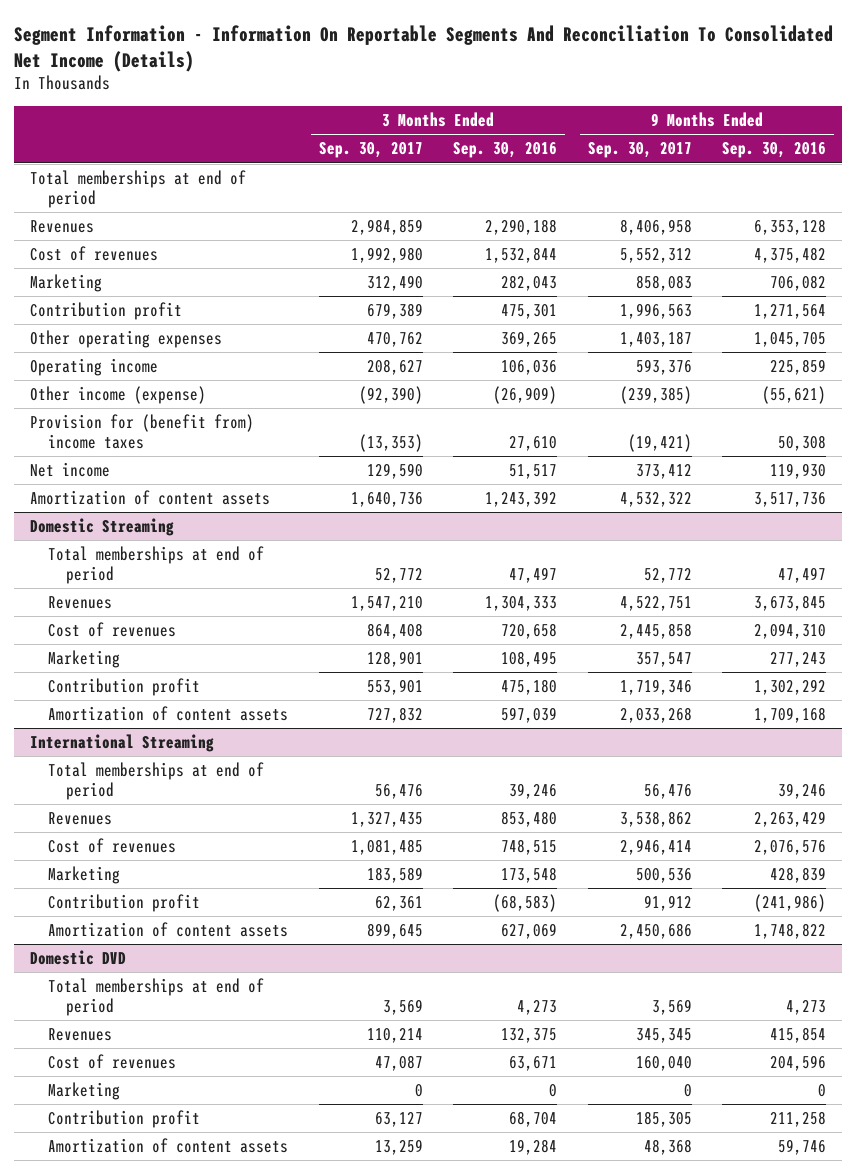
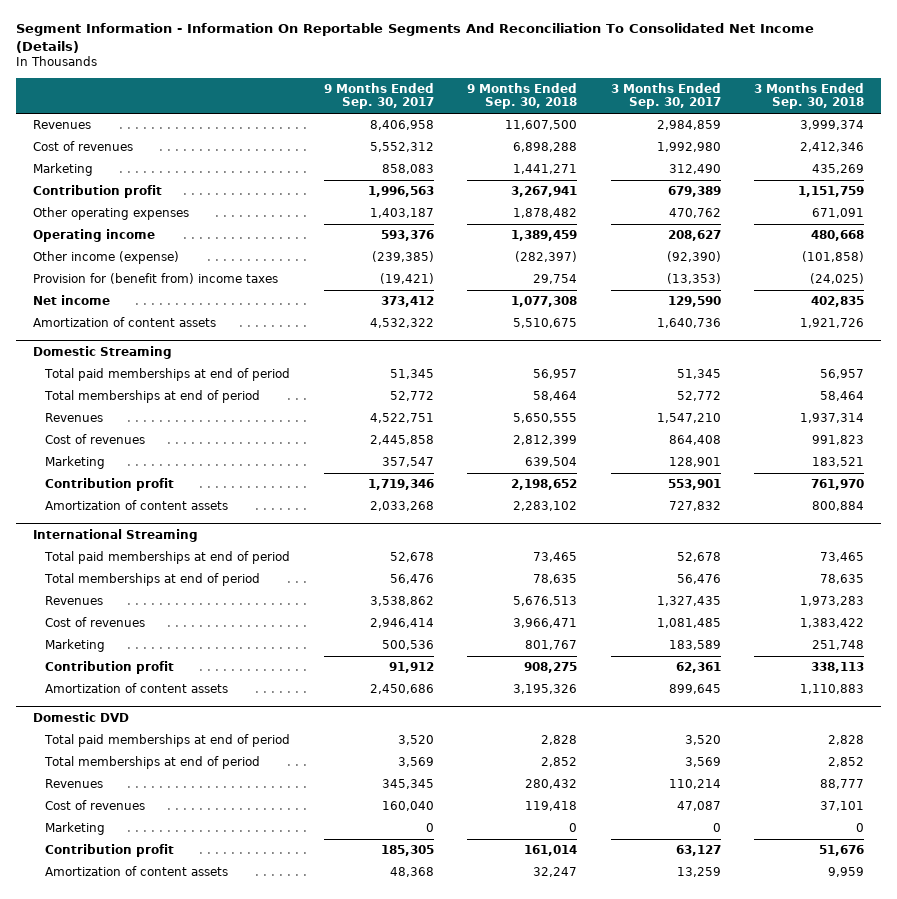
[453,142,558,159] Sep. 30, 2016 -> none
[722,142,827,159] Sep. 30, 2016 -> none
none -> [467,82,578,110] 9 Months Ended Sep. 30, 2018
none -> [754,82,865,110] 3 Months Ended Sep. 30, 2018
[29,169,246,208] Total memberships at end of period -> none
none -> [44,368,291,382] Total paid memberships at end of period
none -> [44,551,291,565] Total paid memberships at end of period
none -> [44,734,291,748] Total paid memberships at end of period

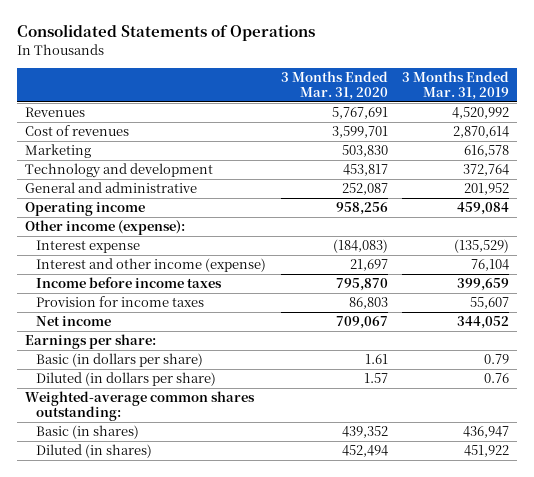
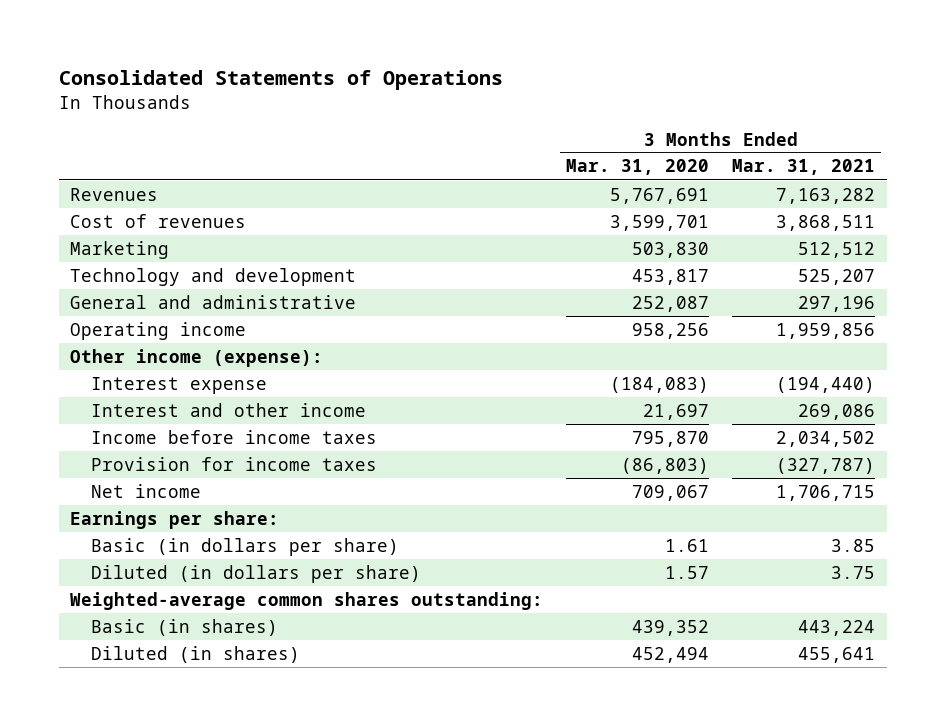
[402,70,510,101] 3 Months Ended Mar. 31, 2019 -> none
none -> [732,159,876,176] Mar. 31, 2021
[35,258,266,273] Interest and other income (expense) -> [90,402,366,417] Interest and other income
[348,297,388,310] 86,803 -> [621,457,710,474] (86,803)

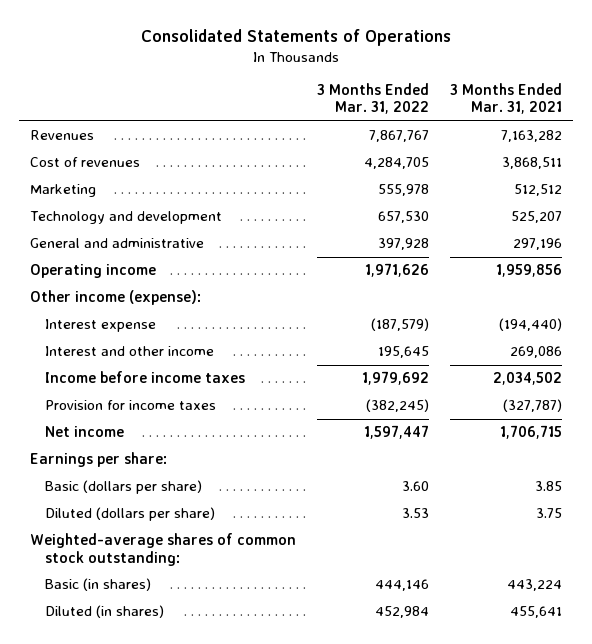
[566,159,710,176] Mar. 31, 2020 -> none
none -> [317,83,430,115] 3 Months Ended Mar. 31, 2022
[90,537,399,556] Basic (in dollars per share) -> [44,480,202,495] Basic (dollars per share)
[90,564,421,583] Diluted (in dollars per share) -> [44,507,215,522] Diluted (dollars per share)
[70,591,544,610] Weighted-average common shares outstanding: -> [29,533,296,566] Weighted-average shares of common stock outstanding:

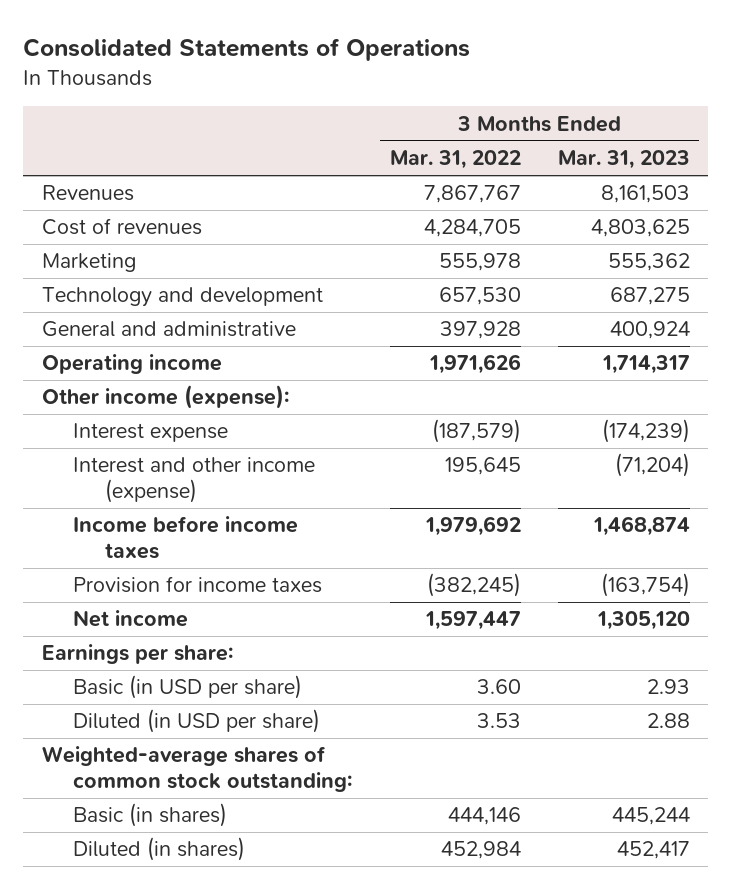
[450,83,563,115] 3 Months Ended Mar. 31, 2021 -> none
none -> [557,150,690,170] Mar. 31, 2023
[44,346,214,357] Interest and other income -> [73,457,316,503] Interest and other income (expense)
[44,480,202,495] Basic (dollars per share) -> [73,675,303,700] Basic (in USD per share)
[44,507,215,522] Diluted (dollars per share) -> [73,709,321,734] Diluted (in USD per share)

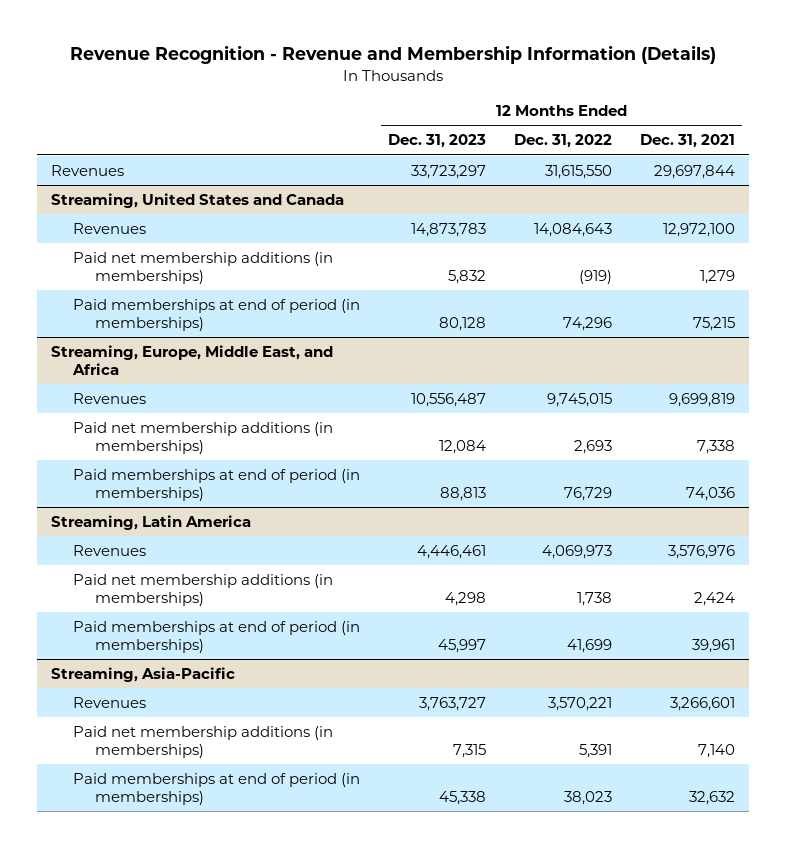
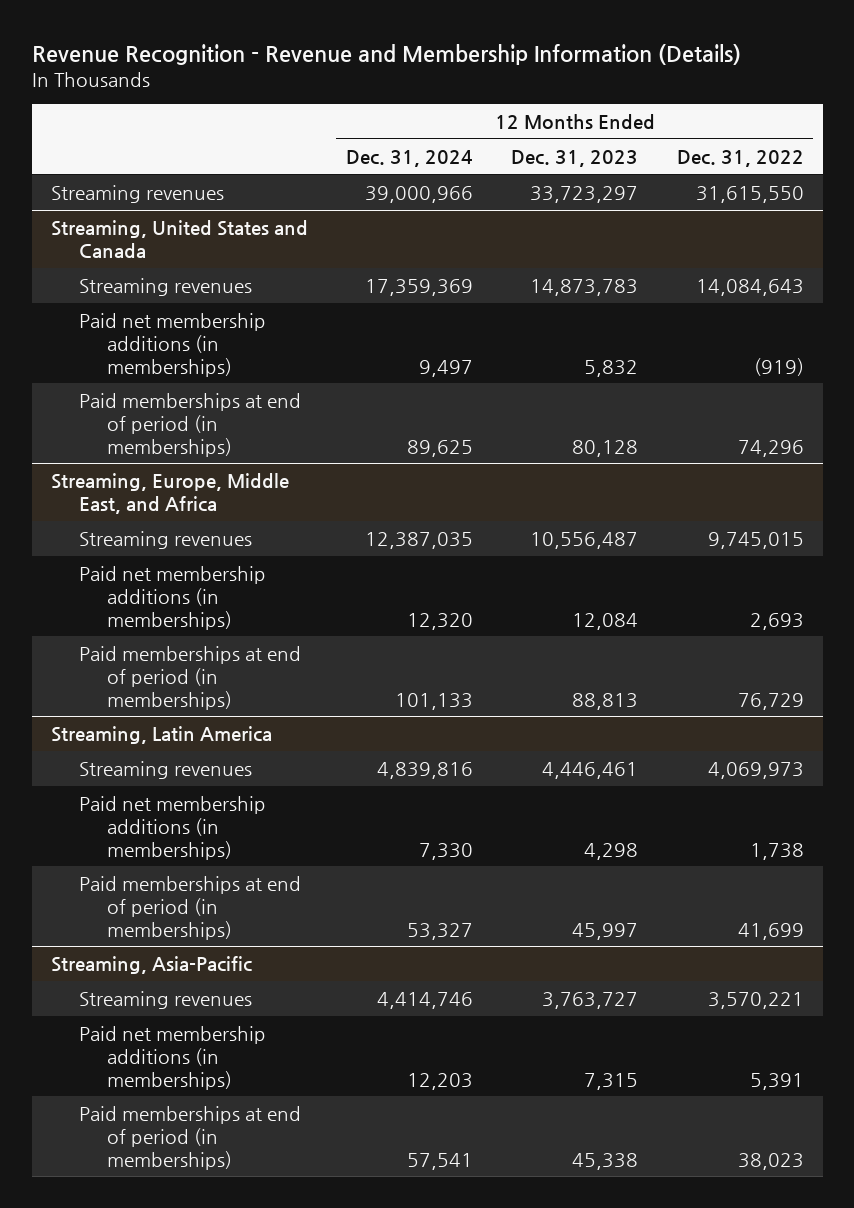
[640,134,736,149] Dec. 31, 2021 -> none
none -> [346,149,474,167] Dec. 31, 2024
[50,164,124,176] Revenues -> [50,184,224,203] Streaming revenues
[73,222,147,234] Revenues -> [78,277,252,296] Streaming revenues
[73,392,147,404] Revenues -> [78,530,252,549] Streaming revenues
[73,544,147,556] Revenues -> [78,760,252,779] Streaming revenues
[73,696,147,708] Revenues -> [78,990,252,1009] Streaming revenues

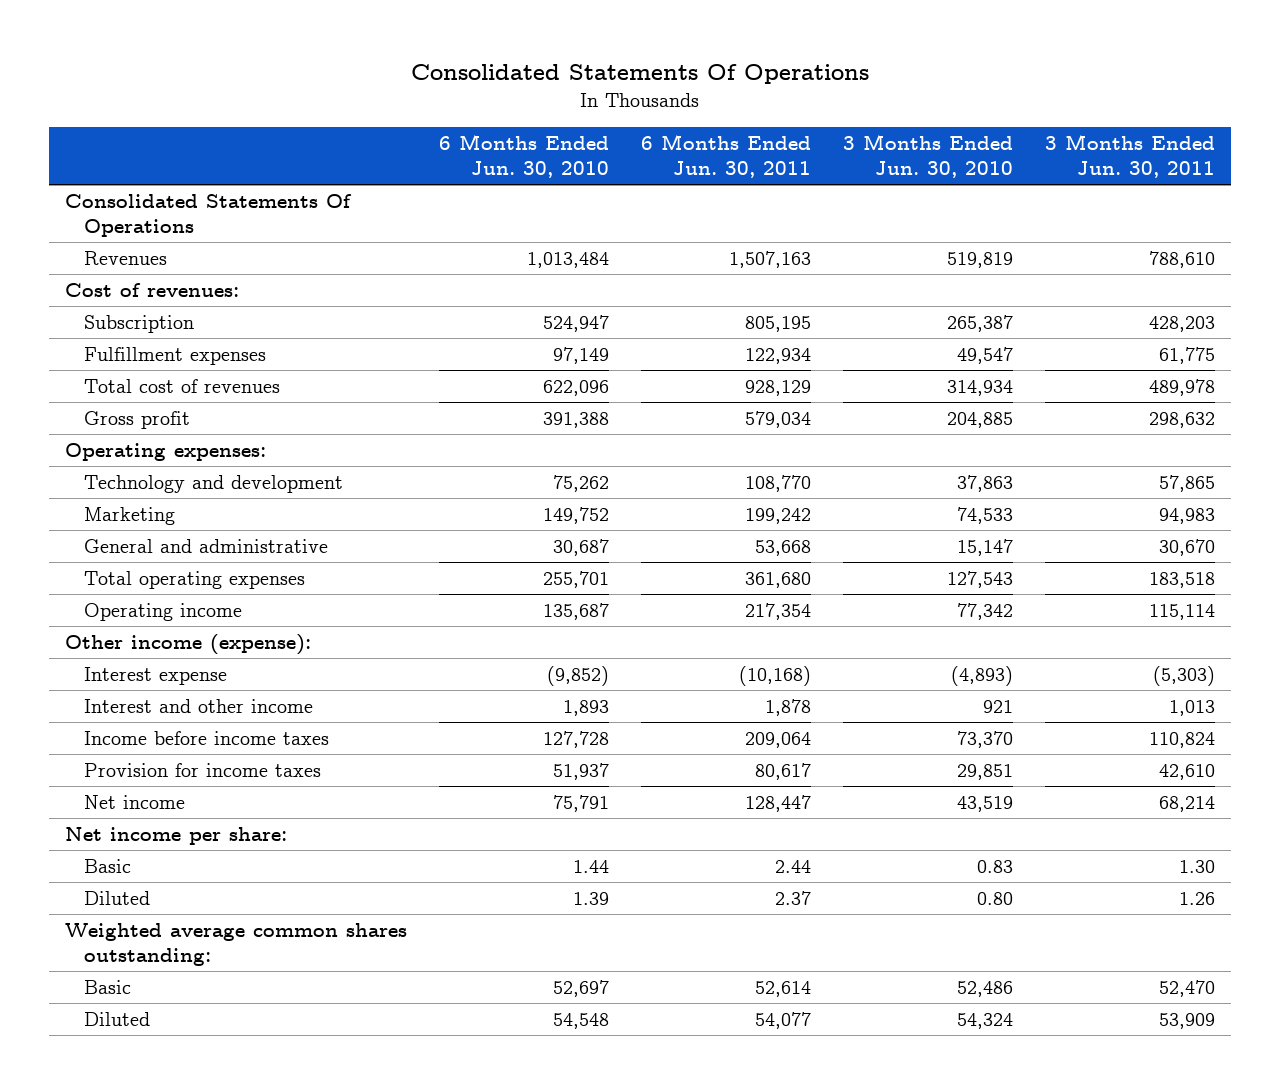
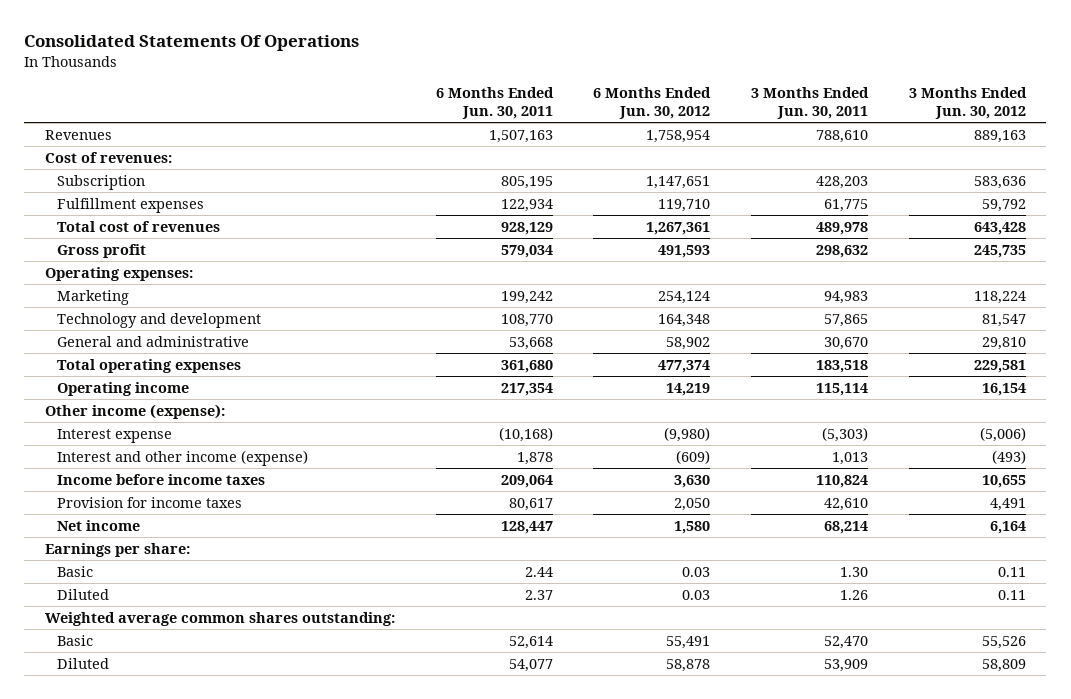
[439,134,610,179] 6 Months Ended Jun. 30, 2010 -> none
[843,134,1014,179] 3 Months Ended Jun. 30, 2010 -> none
none -> [593,87,712,119] 6 Months Ended Jun. 30, 2012
none -> [908,87,1027,119] 3 Months Ended Jun. 30, 2012
[65,193,353,237] Consolidated Statements Of Operations -> none
[83,474,343,493] Technology and development -> [57,312,262,328] Technology and development
[83,698,313,713] Interest and other income -> [57,449,309,466] Interest and other income (expense)
[65,826,288,845] Net income per share: -> [44,542,190,557] Earnings per share:

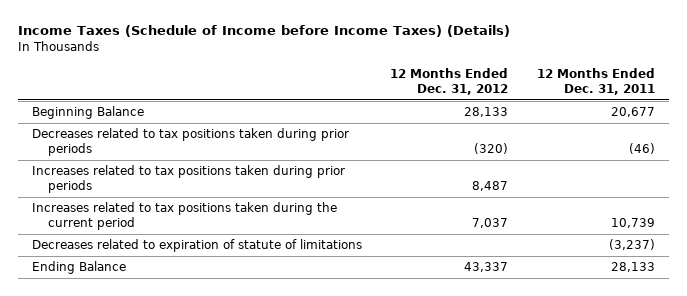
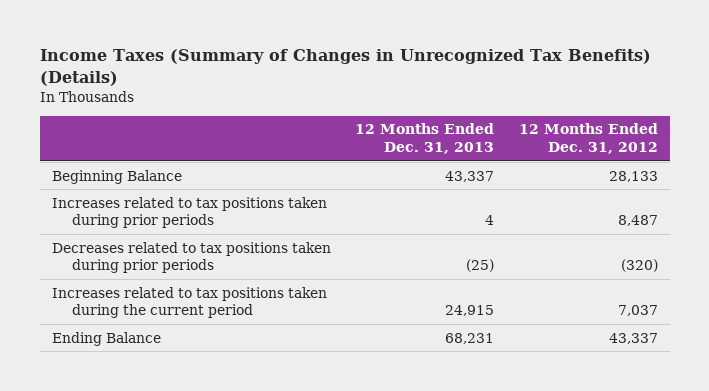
[17,25,510,38] Income Taxes (Schedule of Income before Income Taxes) (Details) -> [39,49,651,86] Income Taxes (Summary of Changes in Unrecognized Tax Benefits) (Details)
[536,67,655,95] 12 Months Ended Dec. 31, 2011 -> none
none -> [355,123,495,155] 12 Months Ended Dec. 31, 2013
[31,128,349,157] Decreases related to tax positions taken during prior periods -> [51,241,331,274] Decreases related to tax positions taken during prior periods
[31,239,362,253] Decreases related to expiration of statute of limitations -> none

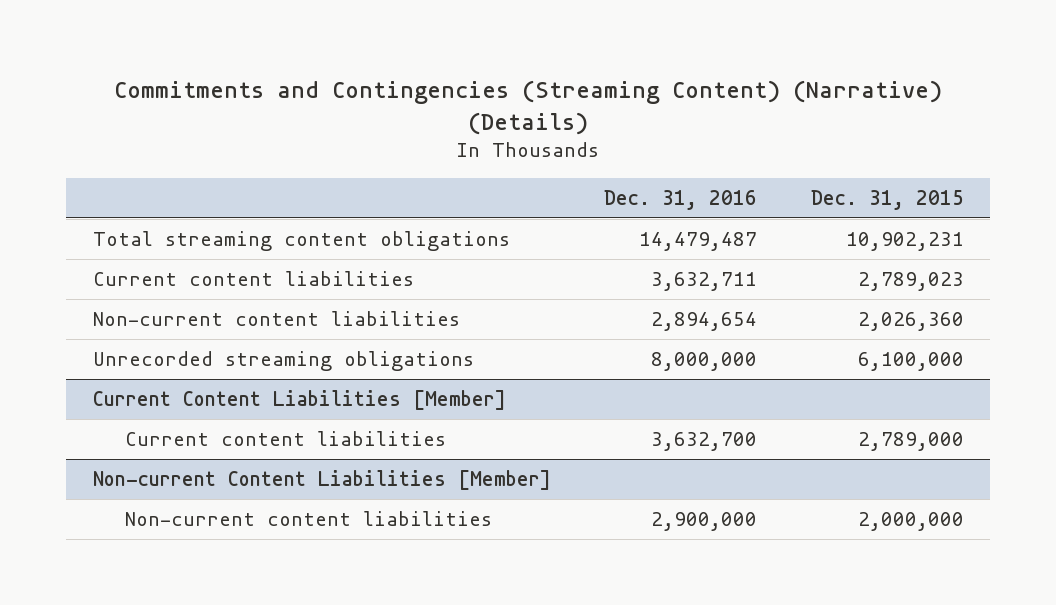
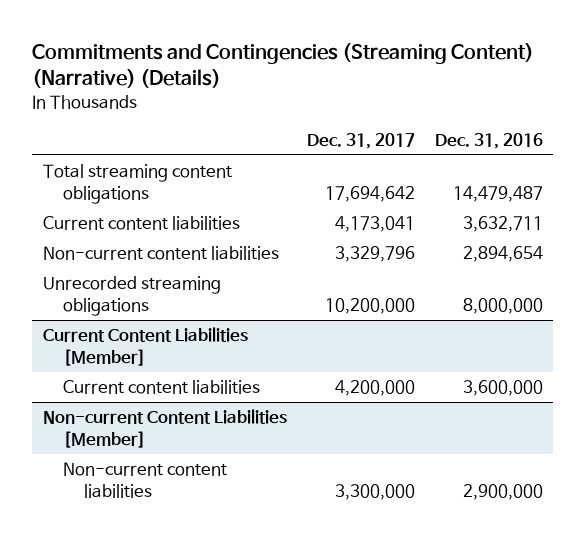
[810,189,964,210] Dec. 31, 2015 -> none
none -> [306,132,415,149] Dec. 31, 2017
[651,431,758,451] 3,632,700 -> [462,380,543,397] 3,600,000

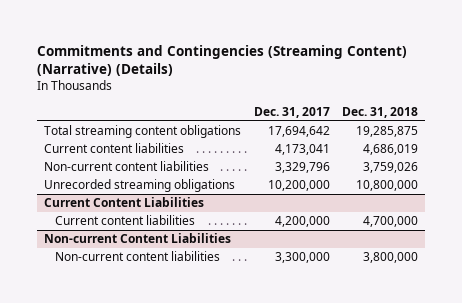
[434,132,543,149] Dec. 31, 2016 -> none
none -> [342,106,419,118] Dec. 31, 2018
[42,327,248,366] Current Content Liabilities [Member] -> [43,197,204,208] Current Content Liabilities
[42,409,287,448] Non-current Content Liabilities [Member] -> [43,233,231,244] Non-current Content Liabilities

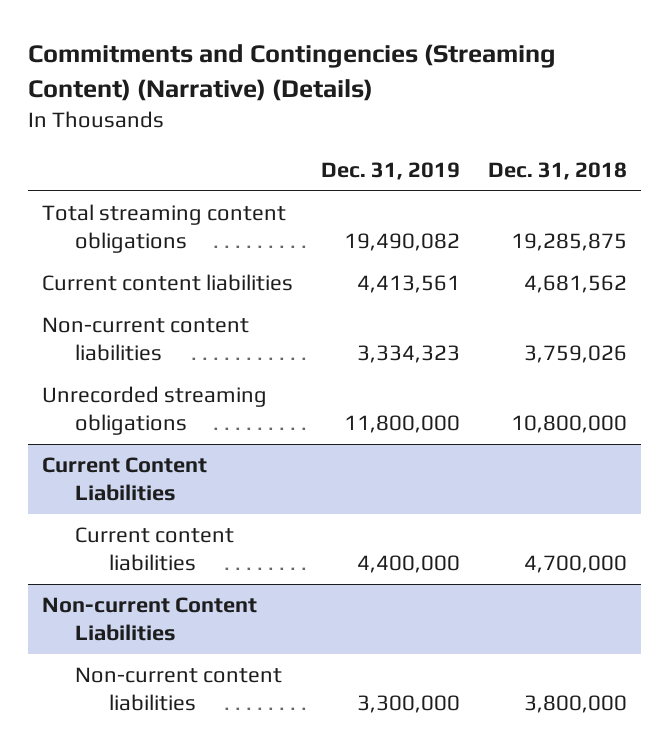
[253,106,330,118] Dec. 31, 2017 -> none
none -> [320,162,460,181] Dec. 31, 2019
[363,144,419,156] 4,686,019 -> [523,275,627,294] 4,681,562

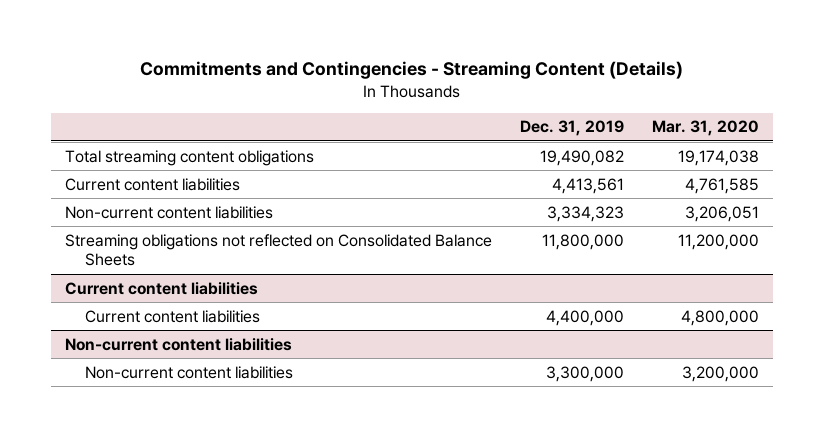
[27,44,556,101] Commitments and Contingencies (Streaming Content) (Narrative) (Details) -> [140,61,684,80] Commitments and Contingencies - Streaming Content (Details)
[487,162,627,181] Dec. 31, 2018 -> none
none -> [652,120,760,137] Mar. 31, 2020
[41,386,267,436] Unrecorded streaming obligations -> [64,233,492,267] Streaming obligations not reflected on Consolidated Balance Sheets
[41,457,207,502] Current Content Liabilities -> [64,281,258,295] Current content liabilities
[41,597,257,642] Non-current Content Liabilities -> [64,337,292,351] Non-current content liabilities

